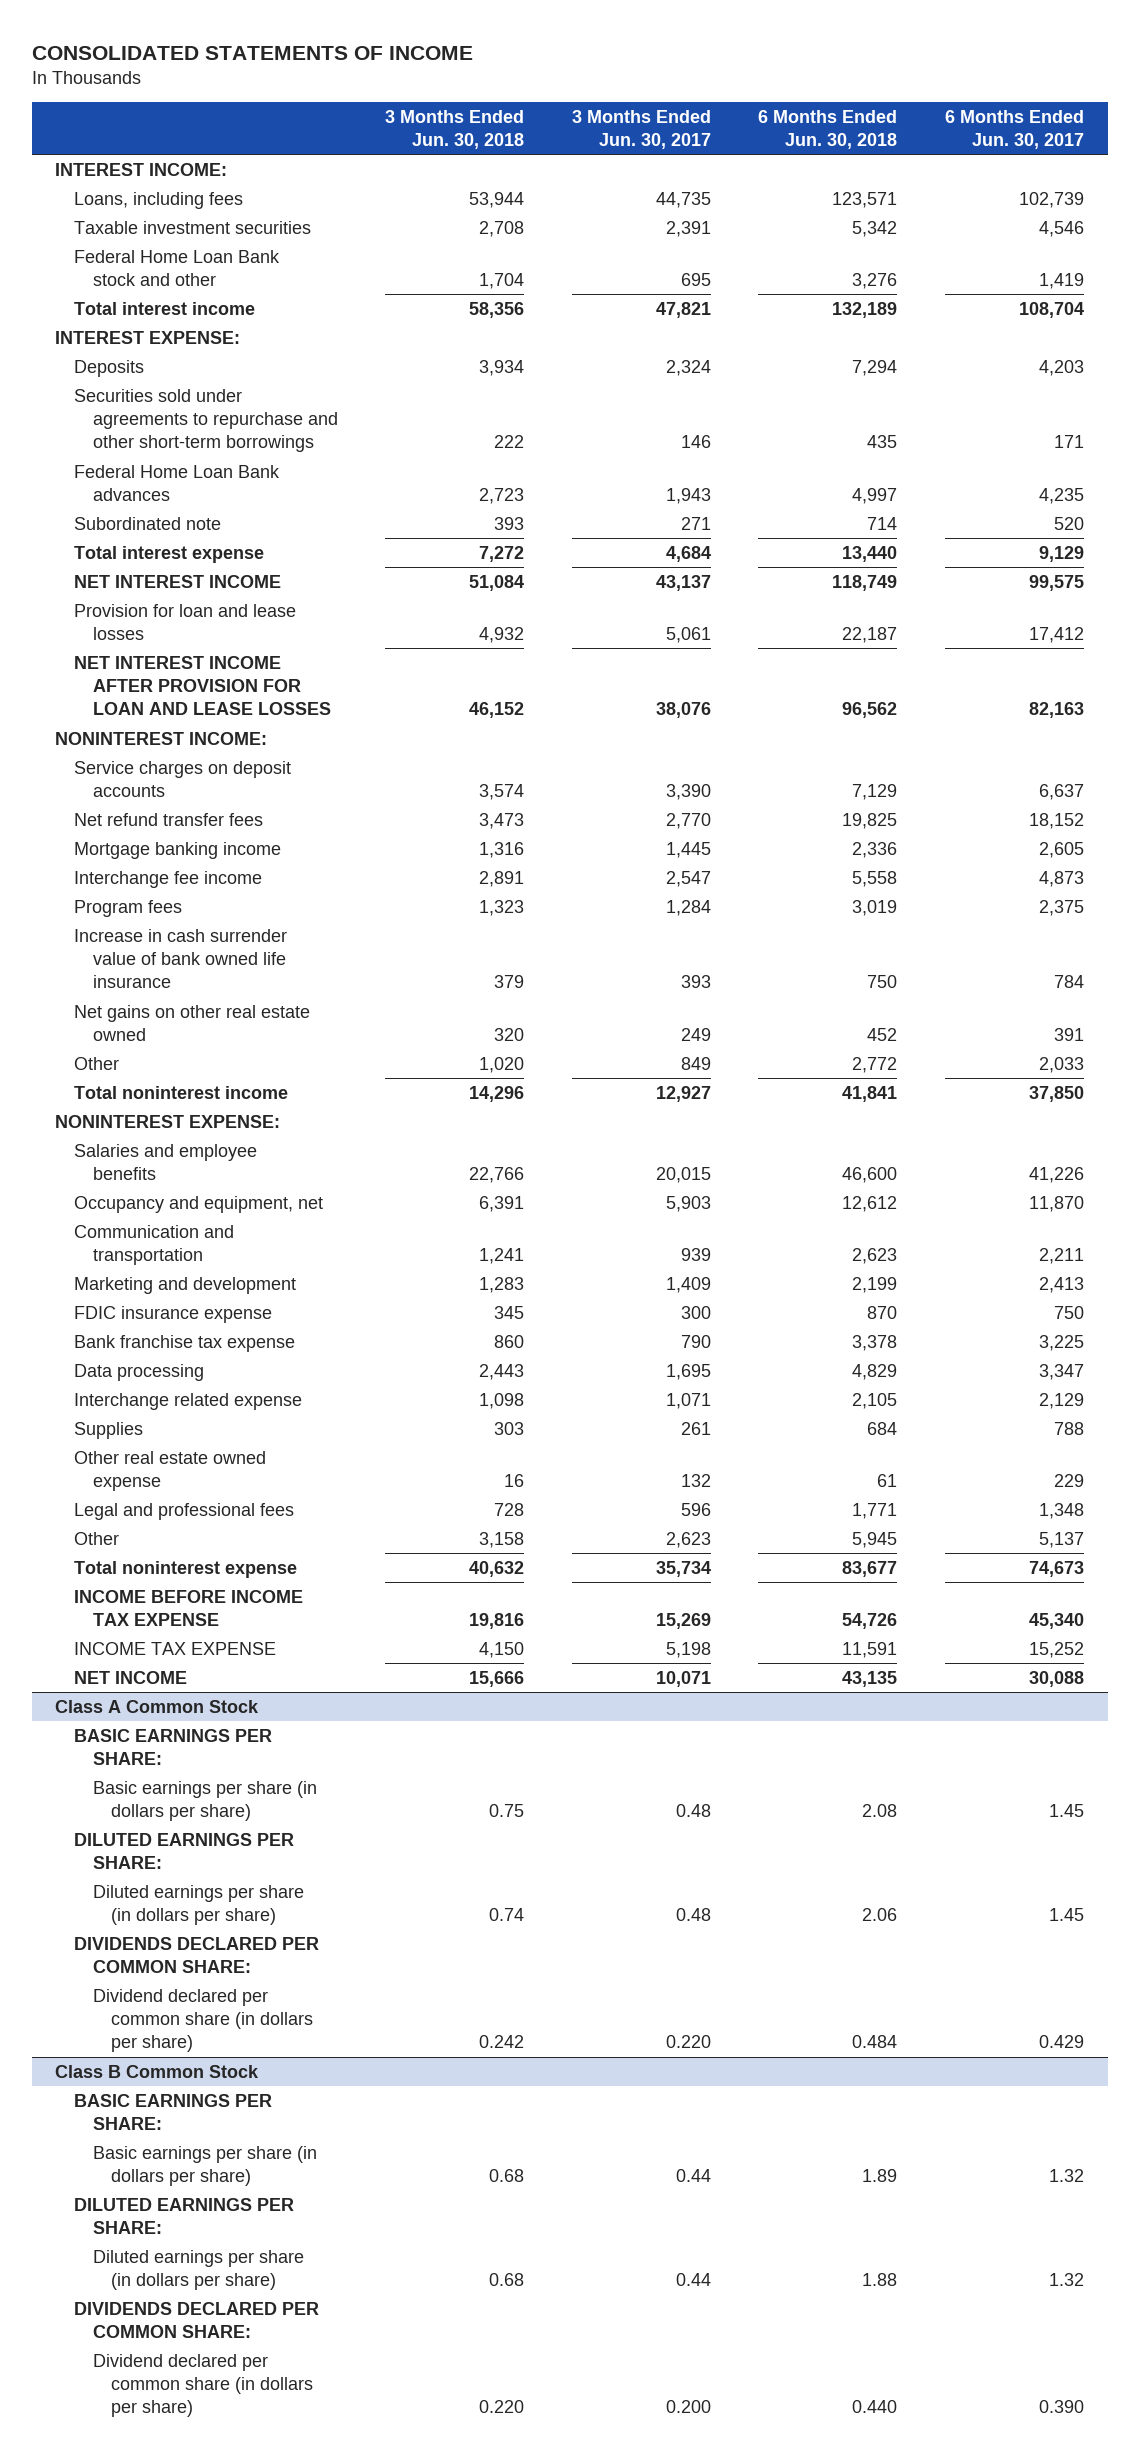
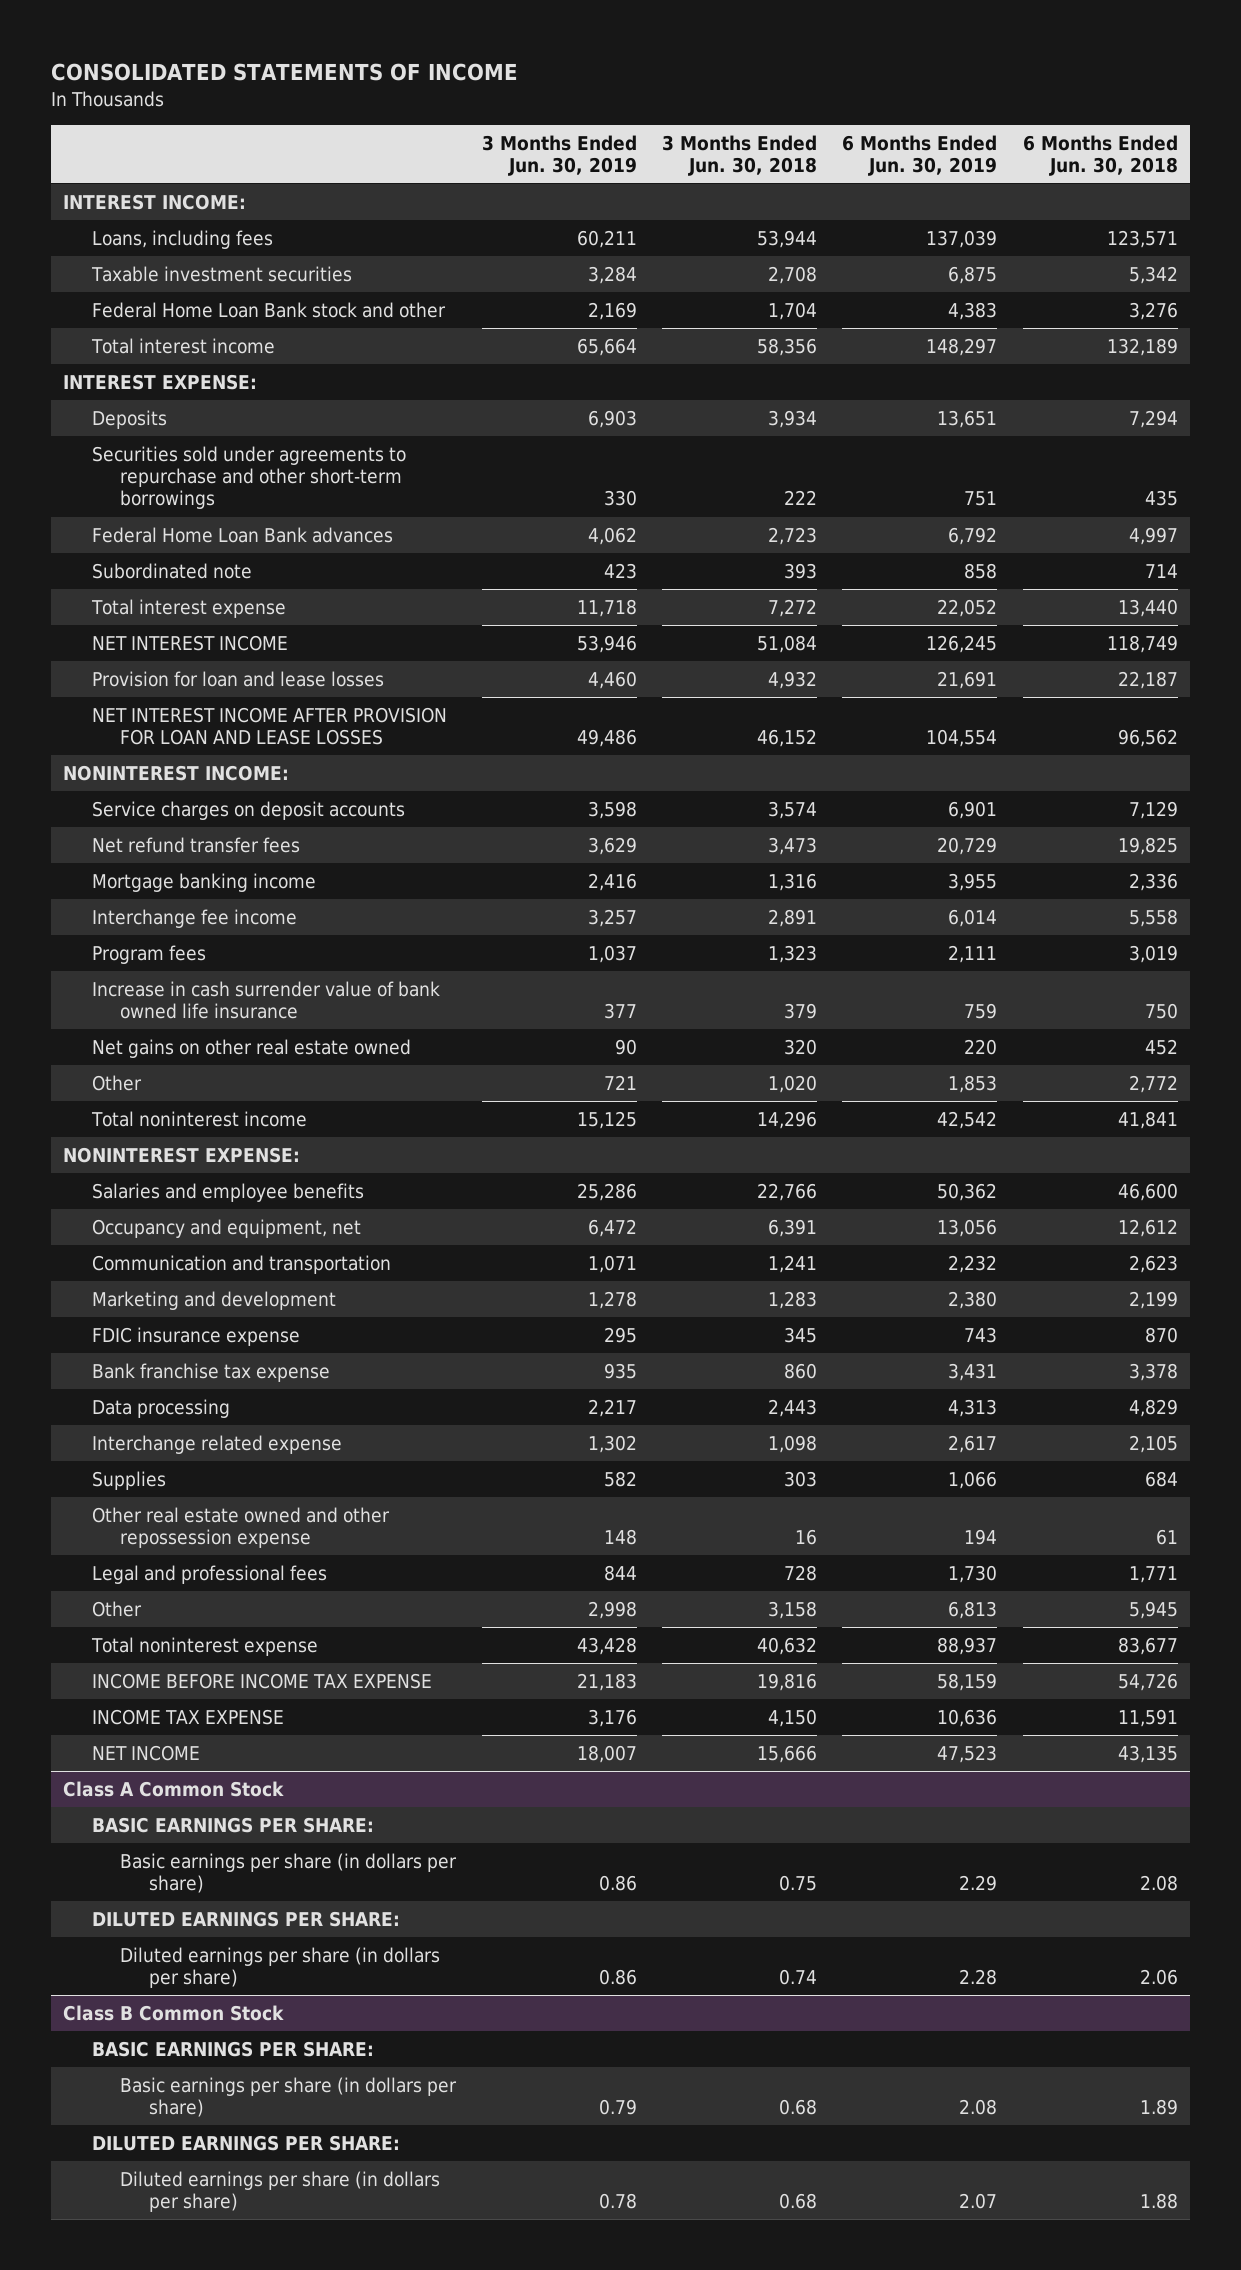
[571,109,711,150] 3 Months Ended Jun. 30, 2017 -> none
[944,109,1084,150] 6 Months Ended Jun. 30, 2017 -> none
none -> [481,134,637,176] 3 Months Ended Jun. 30, 2019
none -> [842,134,998,176] 6 Months Ended Jun. 30, 2019
[74,1450,267,1492] Other real estate owned expense -> [91,1507,390,1549] Other real estate owned and other repossession expense
[74,1936,320,1974] DIVIDENDS DECLARED PER COMMON SHARE: -> none
[92,1988,314,2053] Dividend declared per common share (in dollars per share) -> none
[74,2301,320,2339] DIVIDENDS DECLARED PER COMMON SHARE: -> none
[92,2353,314,2418] Dividend declared per common share (in dollars per share) -> none

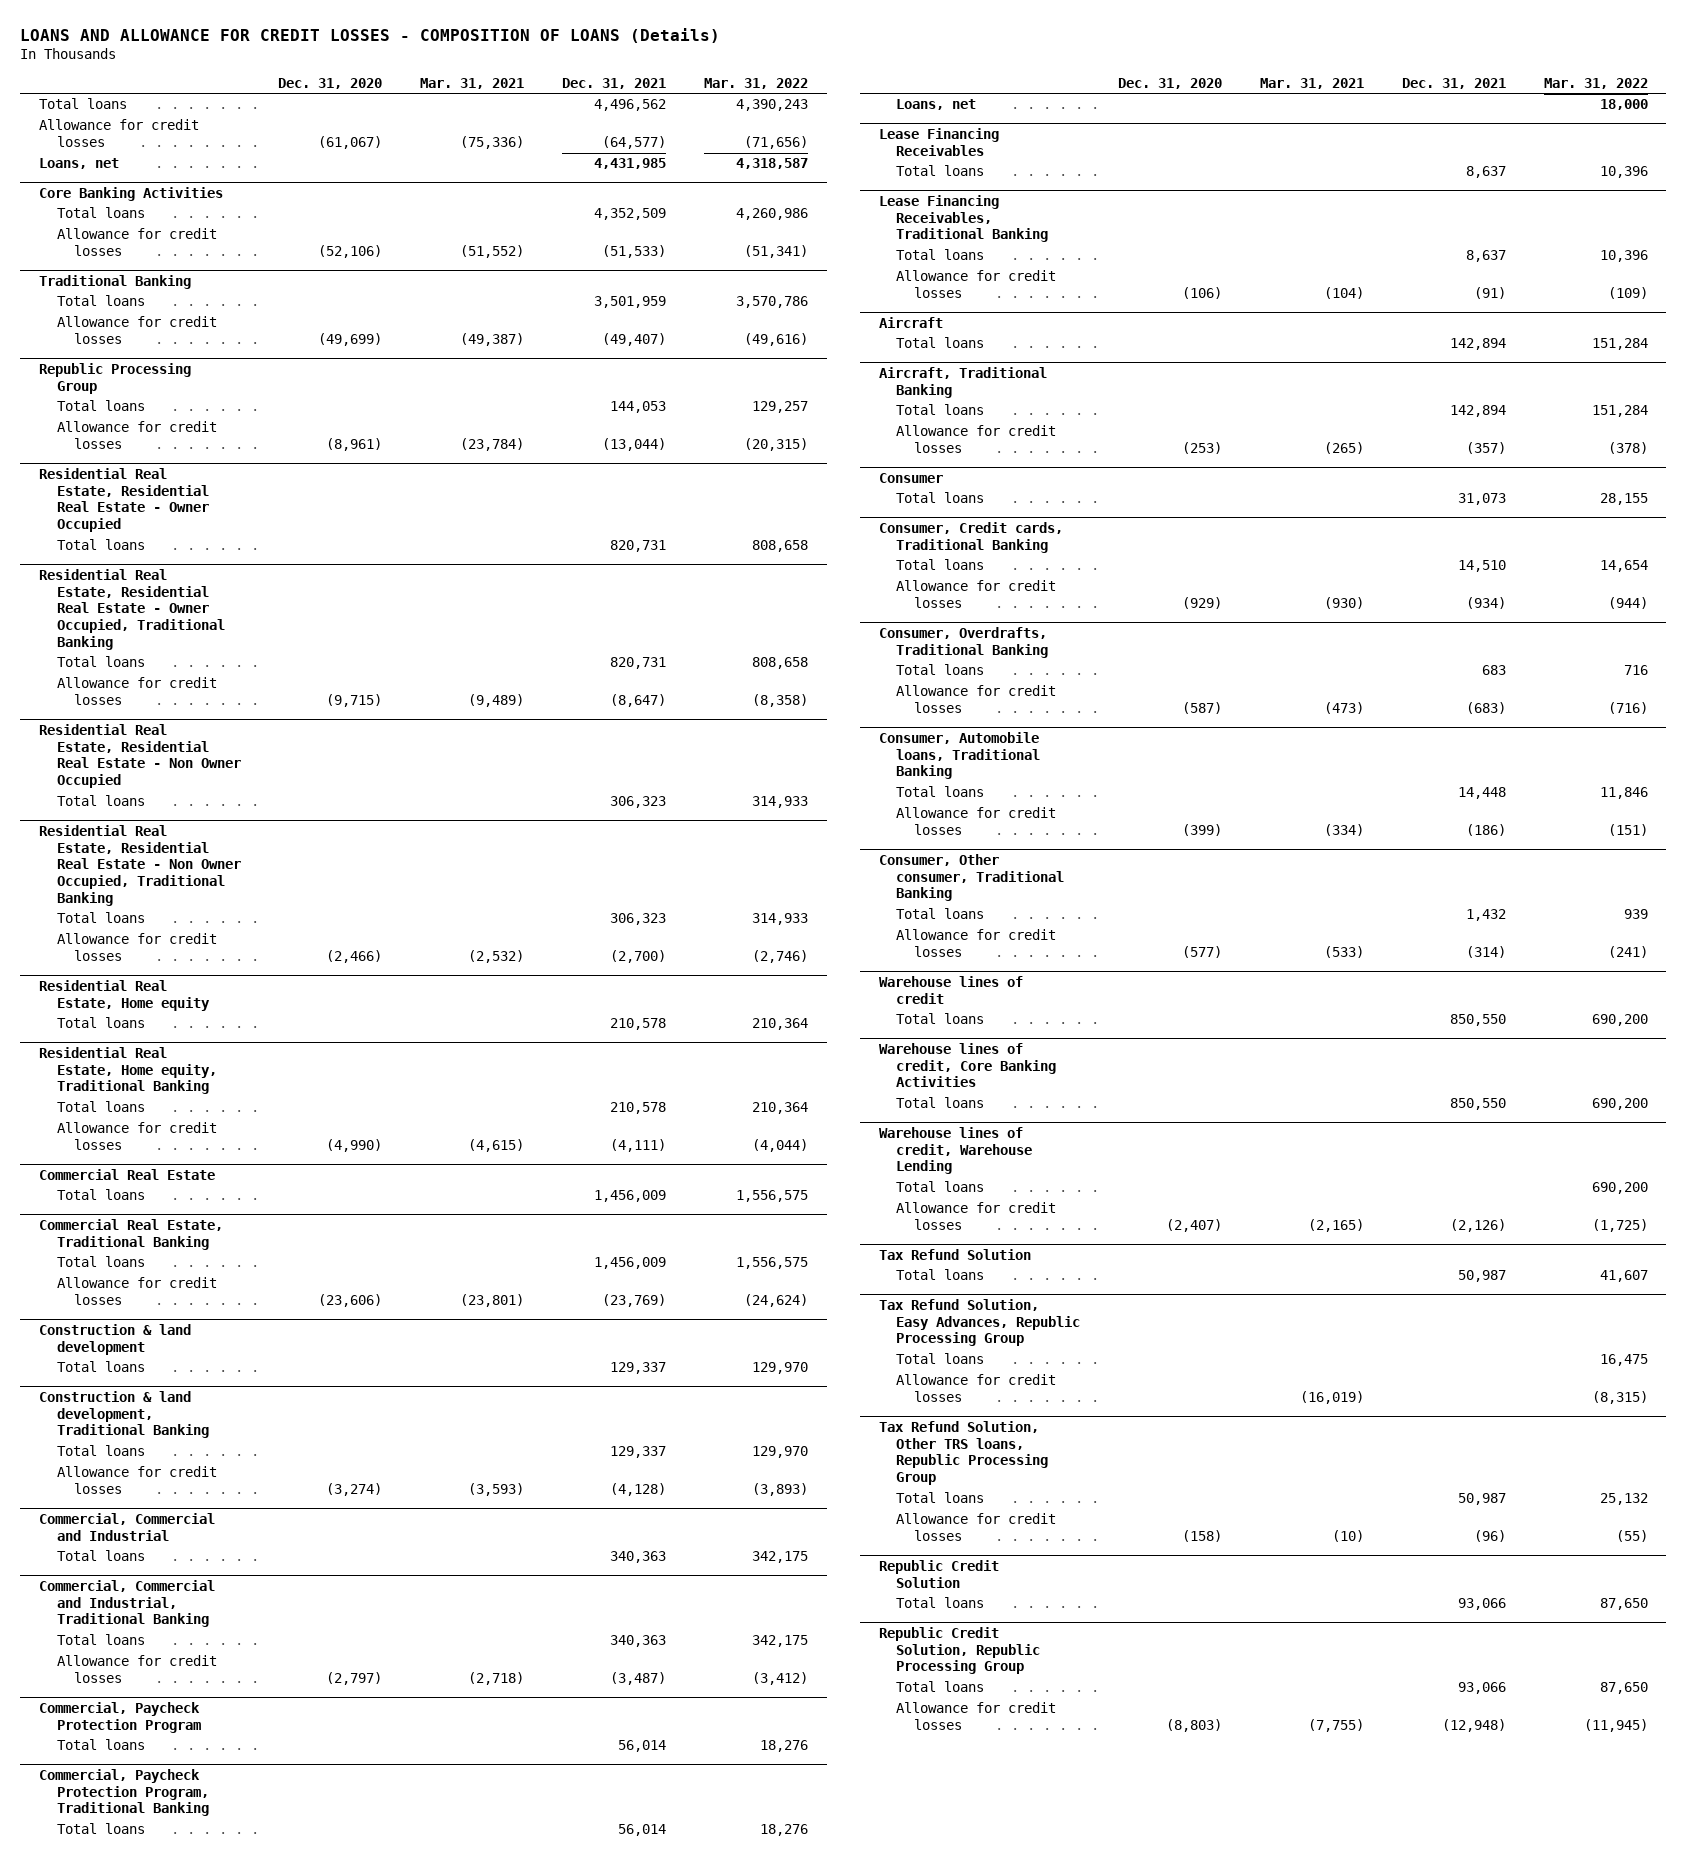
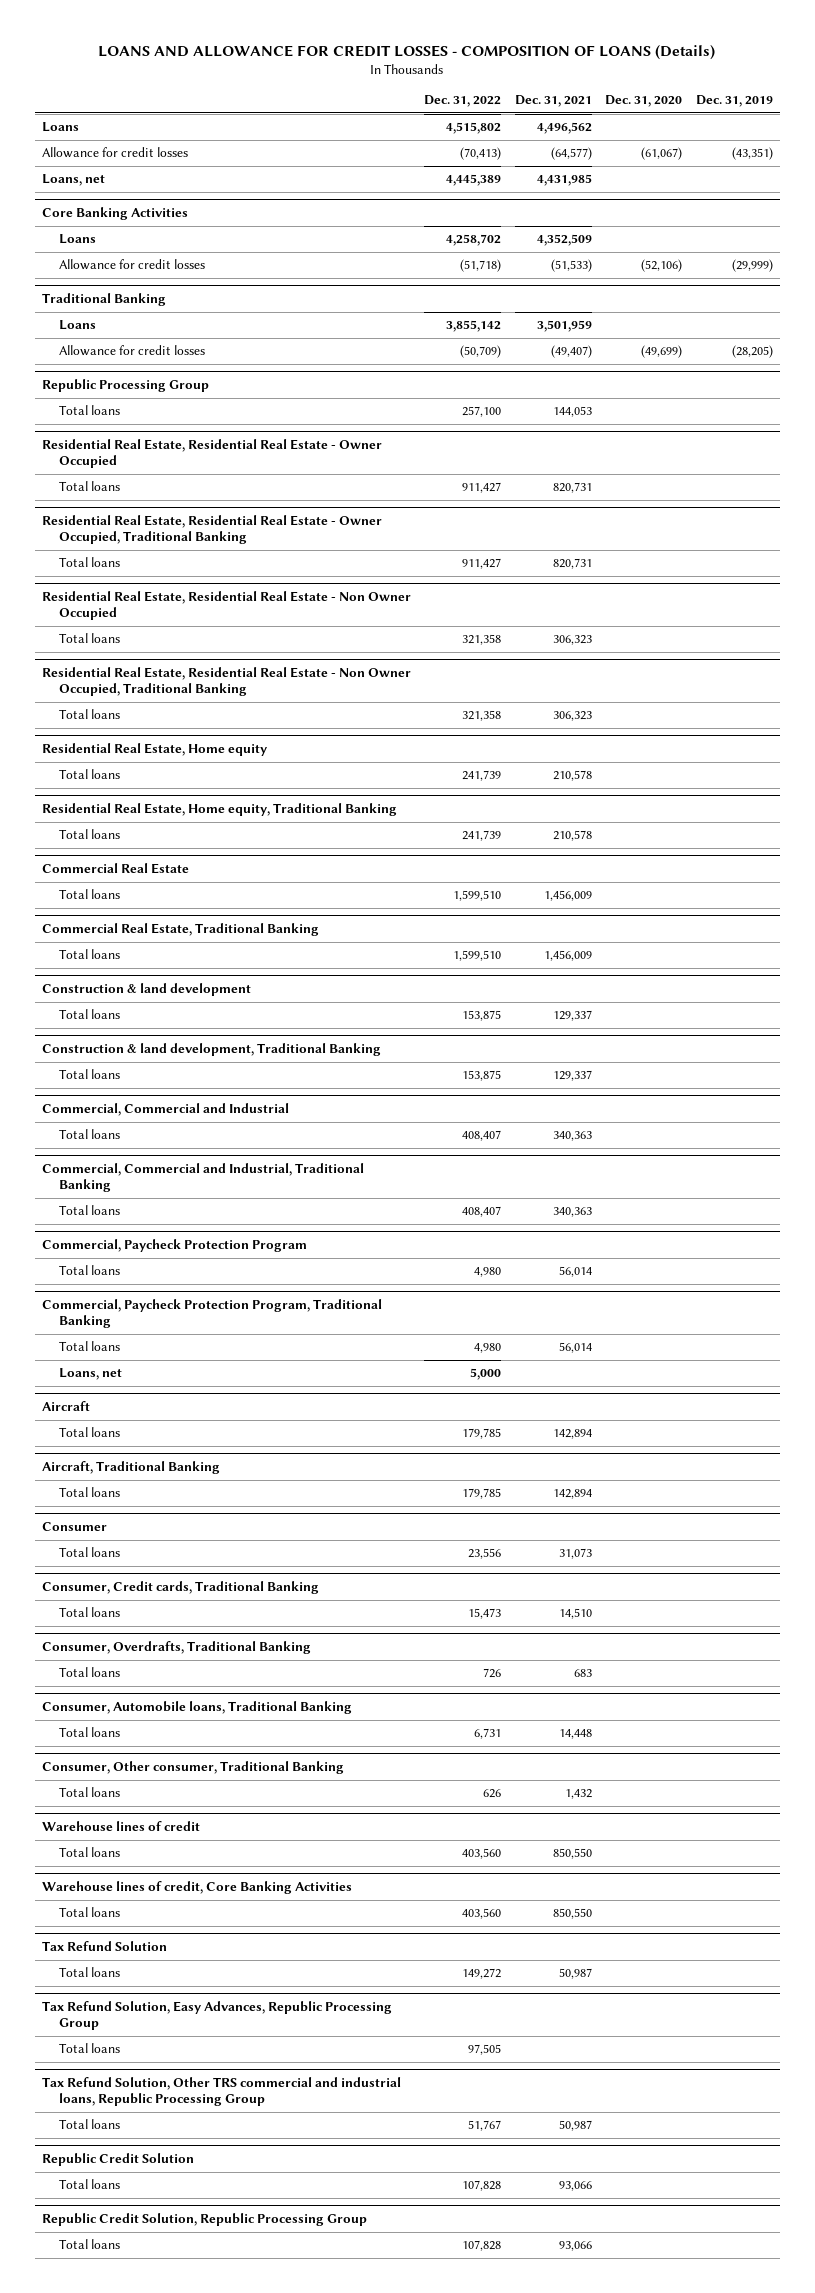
[420,77,525,89] Mar. 31, 2021 -> none
[703,77,808,89] Mar. 31, 2022 -> none
none -> [424,95,502,108] Dec. 31, 2022
none -> [696,95,774,108] Dec. 31, 2019
[39,98,128,110] Total loans -> [41,122,79,133] Loans
[56,207,145,219] Total loans -> [59,234,97,245] Loans
[56,295,145,307] Total loans -> [59,320,97,331] Loans
[56,421,217,450] Allowance for credit losses -> none
[56,677,217,706] Allowance for credit losses -> none
[56,933,217,962] Allowance for credit losses -> none
[56,1122,217,1151] Allowance for credit losses -> none
[56,1277,217,1306] Allowance for credit losses -> none
[56,1466,217,1495] Allowance for credit losses -> none
[56,1655,217,1684] Allowance for credit losses -> none
[878,127,999,156] Lease Financing Receivables -> none
[896,165,985,177] Total loans -> none
[878,194,1049,243] Lease Financing Receivables, Traditional Banking -> none
[896,249,985,261] Total loans -> none
[896,270,1057,299] Allowance for credit losses -> none
[896,425,1057,454] Allowance for credit losses -> none
[896,580,1057,609] Allowance for credit losses -> none
[896,685,1057,714] Allowance for credit losses -> none
[896,807,1057,836] Allowance for credit losses -> none
[896,929,1057,958] Allowance for credit losses -> none
[878,1126,1033,1175] Warehouse lines of credit, Warehouse Lending -> none
[896,1181,985,1193] Total loans -> none
[896,1202,1057,1231] Allowance for credit losses -> none
[896,1374,1057,1403] Allowance for credit losses -> none
[878,1420,1049,1486] Tax Refund Solution, Other TRS loans, Republic Processing Group -> [41,2077,401,2107] Tax Refund Solution, Other TRS commercial and industrial loans, Republic Processing Group
[896,1513,1057,1542] Allowance for credit losses -> none
[896,1702,1057,1731] Allowance for credit losses -> none

